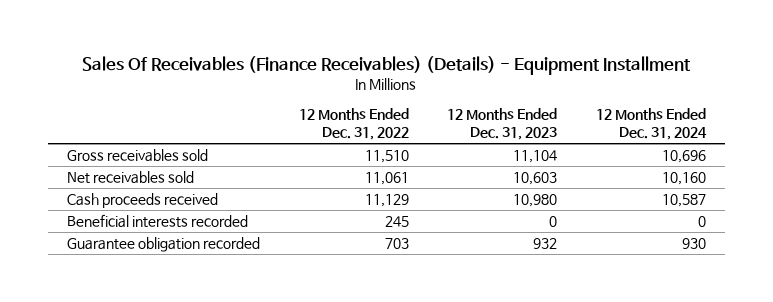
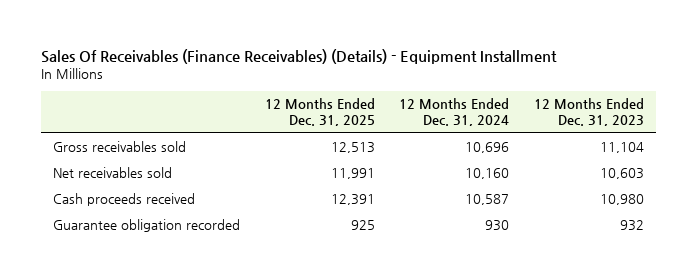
[298,108,409,141] 12 Months Ended Dec. 31, 2022 -> none
none -> [264,98,375,127] 12 Months Ended Dec. 31, 2025
[66,214,248,229] Beneficial interests recorded -> none

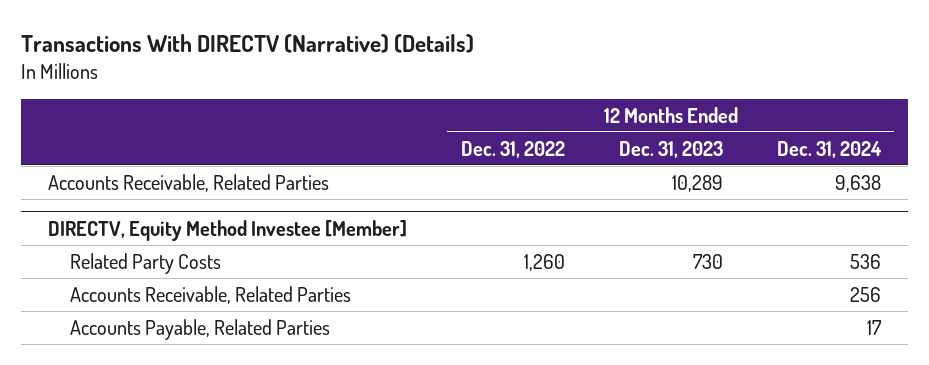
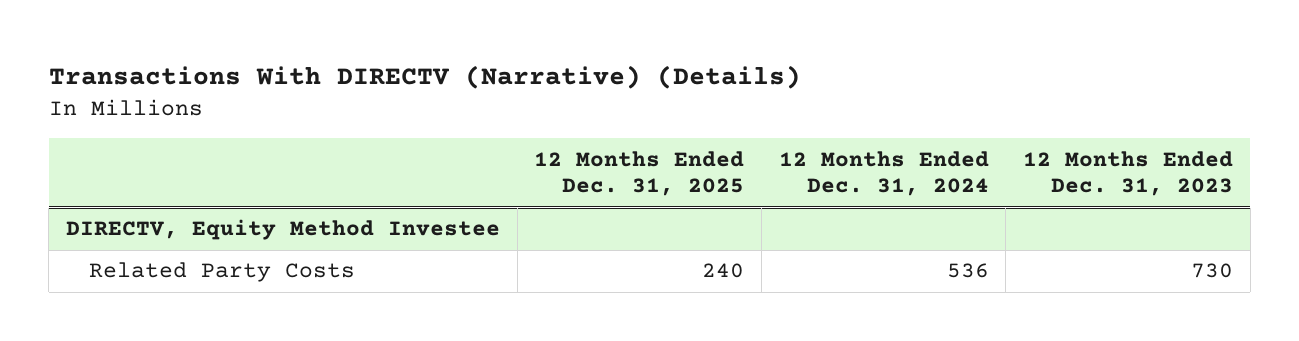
[460,140,565,158] Dec. 31, 2022 -> none
none -> [534,150,745,197] 12 Months Ended Dec. 31, 2025
[48,173,330,192] Accounts Receivable, Related Parties -> none
[48,219,408,241] DIRECTV, Equity Method Investee [Member] -> [65,219,500,241] DIRECTV, Equity Method Investee
[70,285,352,304] Accounts Receivable, Related Parties -> none
[70,318,331,340] Accounts Payable, Related Parties -> none

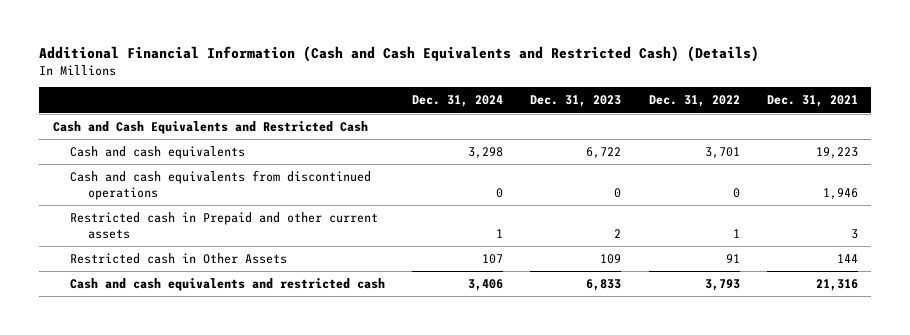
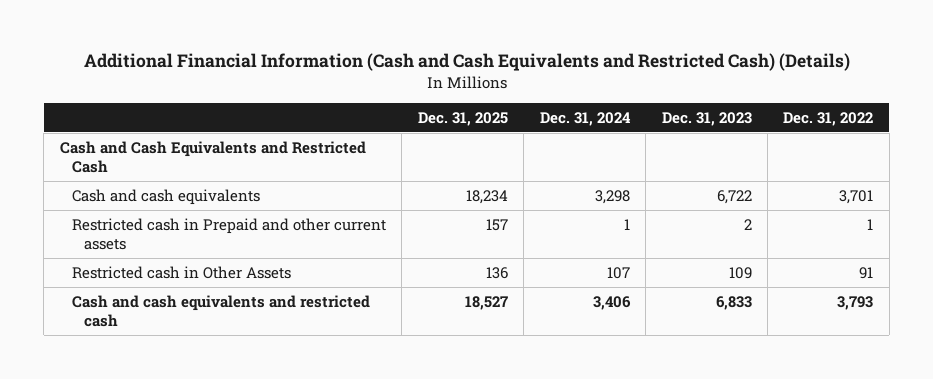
[766,95,858,108] Dec. 31, 2021 -> none
none -> [417,111,508,126] Dec. 31, 2025
[70,169,372,201] Cash and cash equivalents from discontinued operations -> none

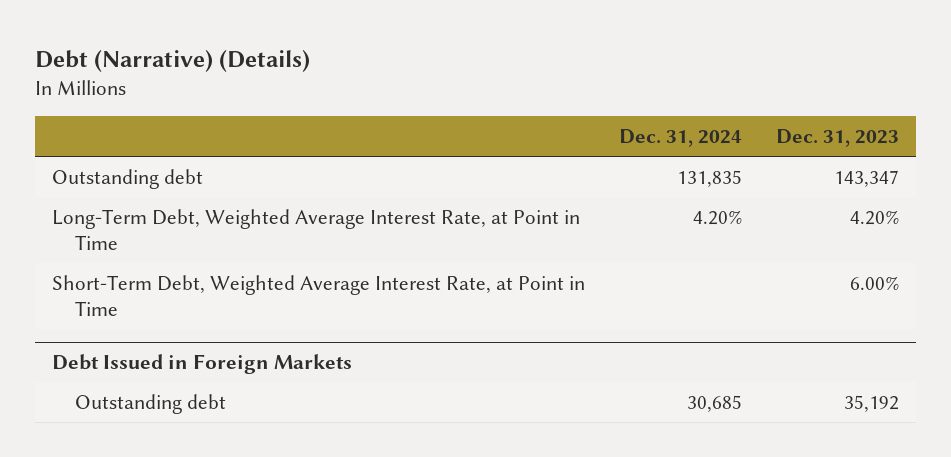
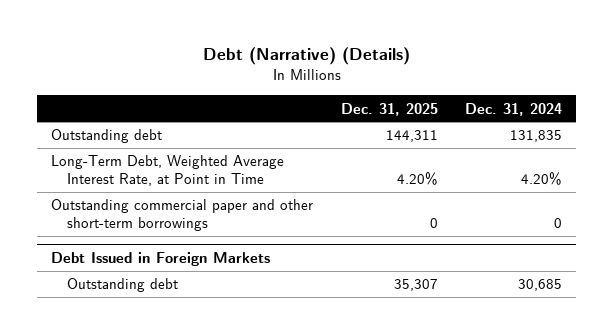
[776,129,900,148] Dec. 31, 2023 -> none
none -> [340,102,438,116] Dec. 31, 2025
[51,274,585,317] Short-Term Debt, Weighted Average Interest Rate, at Point in Time -> none
none -> [50,199,313,232] Outstanding commercial paper and other short-term borrowings

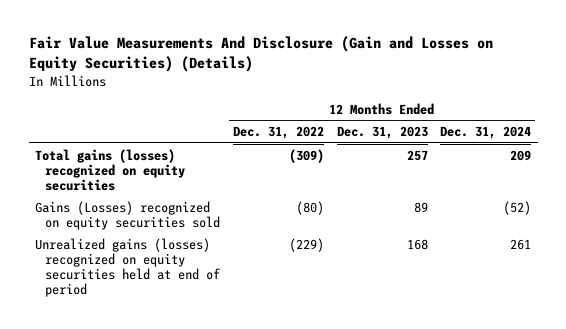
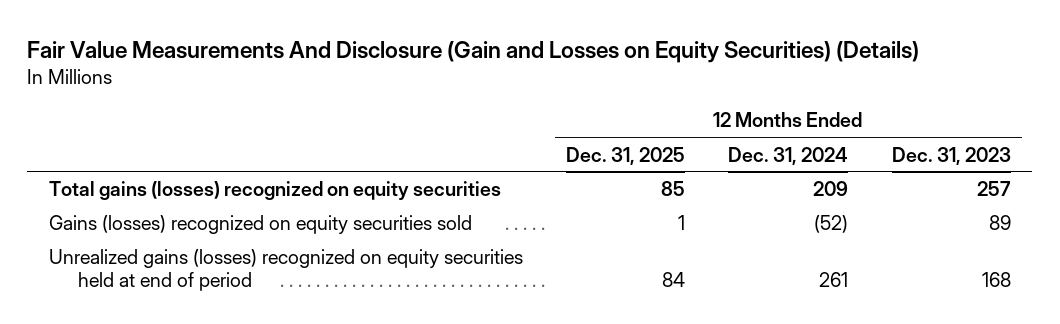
[232,126,324,140] Dec. 31, 2022 -> none
none -> [566,146,686,165] Dec. 31, 2025
[35,200,220,230] Gains (Losses) recognized on equity securities sold -> [49,215,473,235] Gains (losses) recognized on equity securities sold

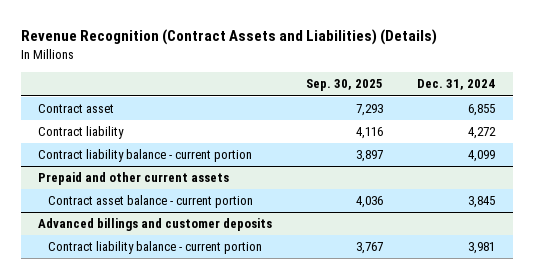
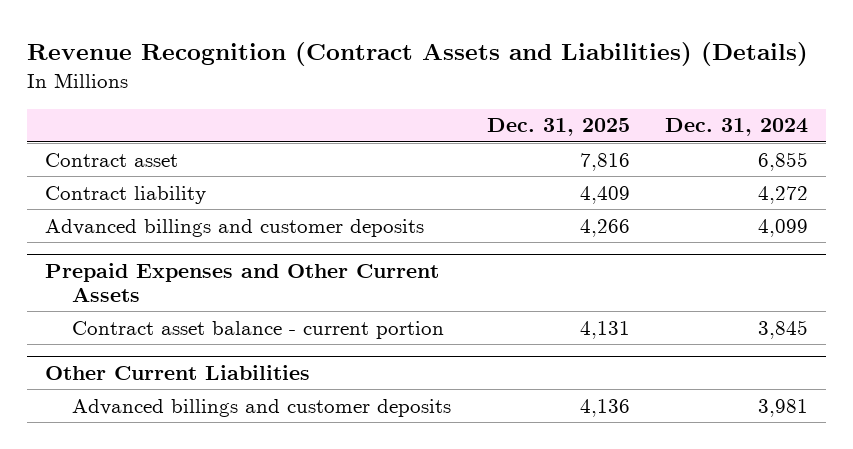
[306,79,384,92] Sep. 30, 2025 -> none
none -> [486,118,630,137] Dec. 31, 2025
[37,149,252,163] Contract liability balance - current portion -> [45,218,425,237] Advanced billings and customer deposits
[37,172,229,186] Prepaid and other current assets -> [45,262,440,302] Prepaid Expenses and Other Current Assets
[37,218,272,232] Advanced billings and customer deposits -> [45,364,311,380] Other Current Liabilities
[48,241,263,255] Contract liability balance - current portion -> [72,398,452,417] Advanced billings and customer deposits

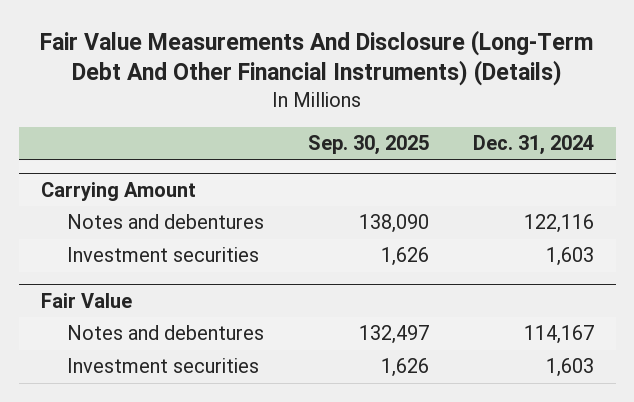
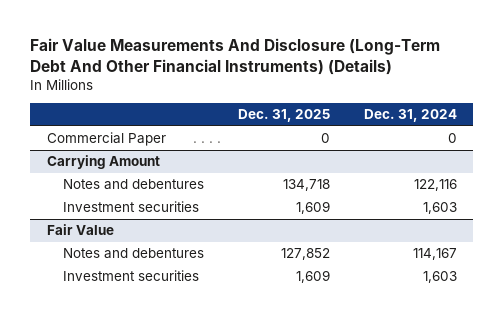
[307,135,429,156] Sep. 30, 2025 -> none
none -> [237,109,330,123] Dec. 31, 2025
none -> [46,132,166,147] Commercial Paper

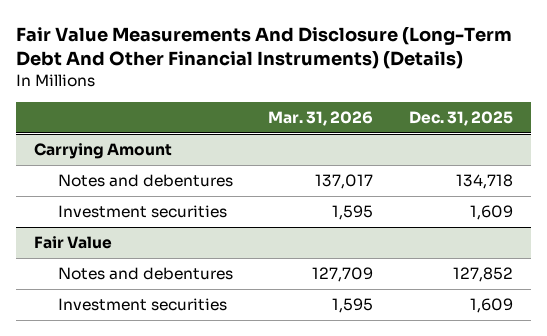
[363,109,457,123] Dec. 31, 2024 -> none
none -> [268,110,374,126] Mar. 31, 2026
[46,132,166,147] Commercial Paper -> none

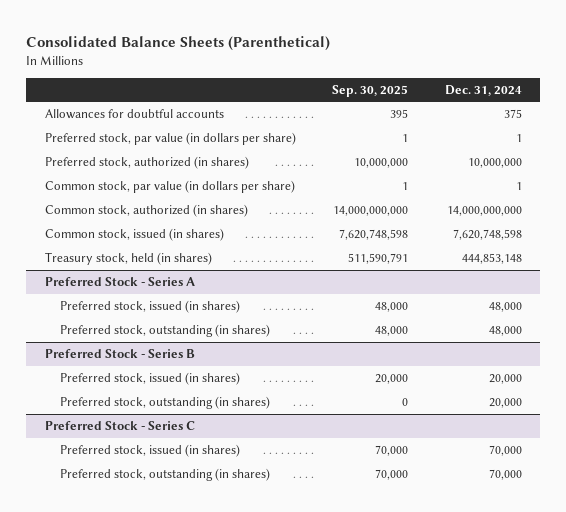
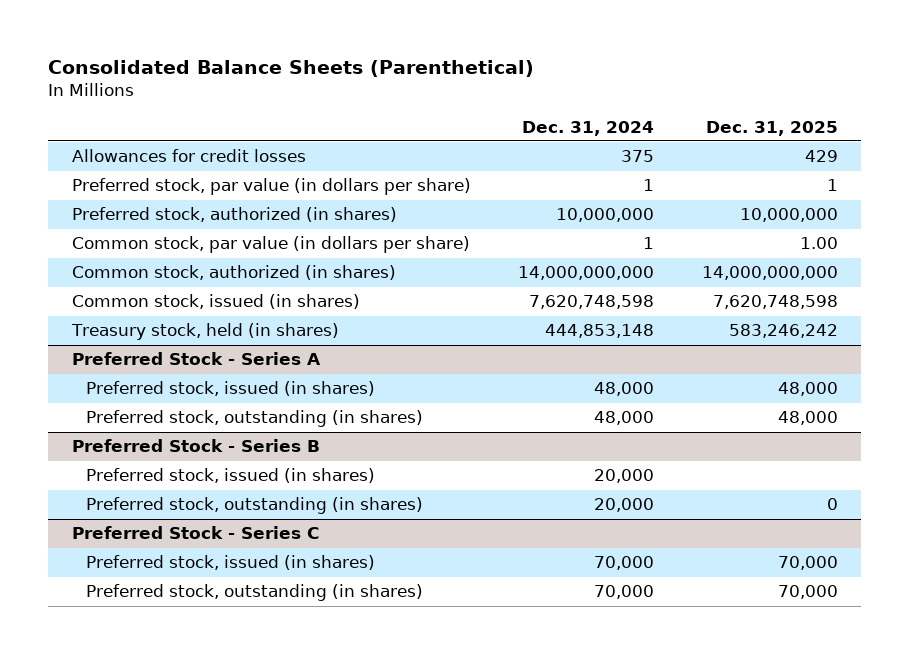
[332,84,409,97] Sep. 30, 2025 -> none
none -> [705,120,838,136] Dec. 31, 2025
[44,109,224,120] Allowances for doubtful accounts -> [71,149,306,163] Allowances for credit losses

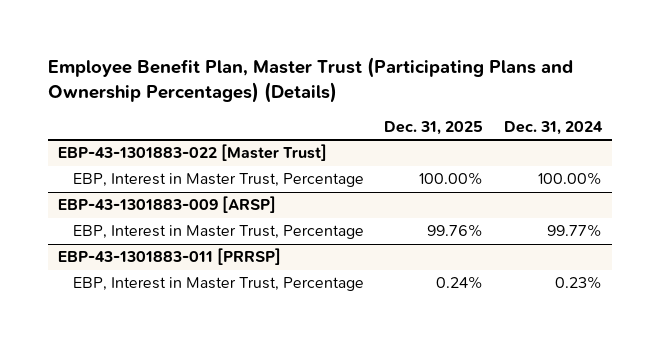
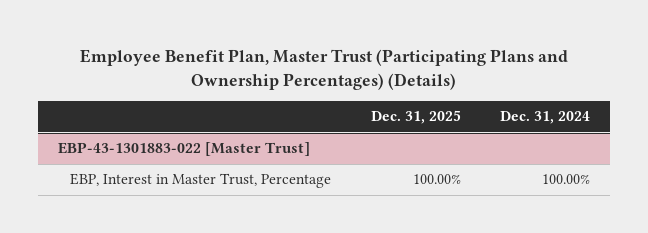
[57,196,276,214] EBP-43-1301883-009 [ARSP] -> none
[73,225,365,240] EBP, Interest in Master Trust, Percentage -> none
[57,248,281,266] EBP-43-1301883-011 [PRRSP] -> none
[73,277,365,292] EBP, Interest in Master Trust, Percentage -> none

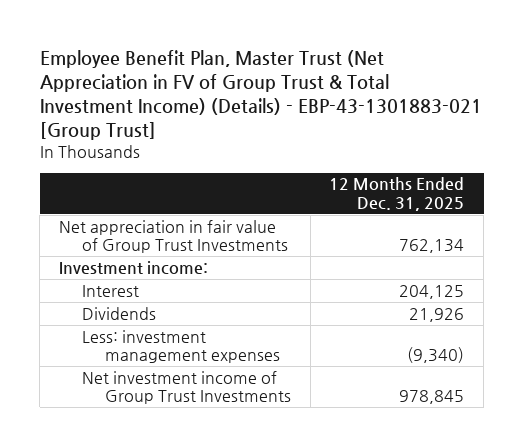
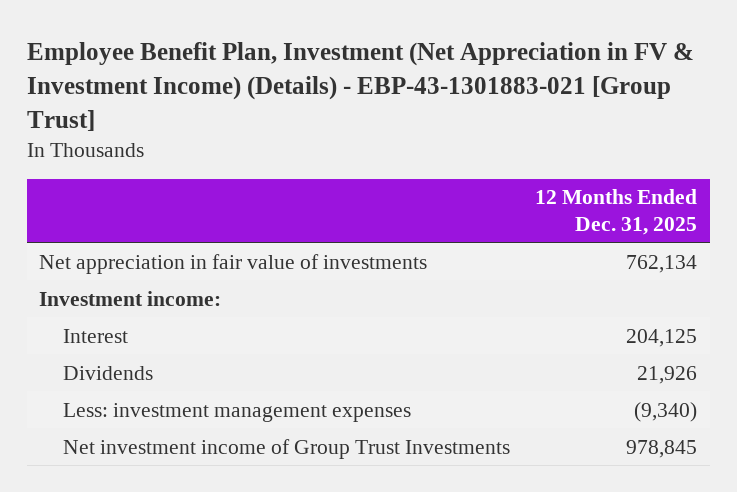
[39,50,482,141] Employee Benefit Plan, Master Trust (Net Appreciation in FV of Group Trust & Total Investment Income) (Details) - EBP-43-1301883-021 [Group Trust] -> [26,42,694,131] Employee Benefit Plan, Investment (Net Appreciation in FV & Investment Income) (Details) - EBP-43-1301883-021 [Group Trust]
[59,219,289,254] Net appreciation in fair value of Group Trust Investments -> [39,253,428,274] Net appreciation in fair value of investments

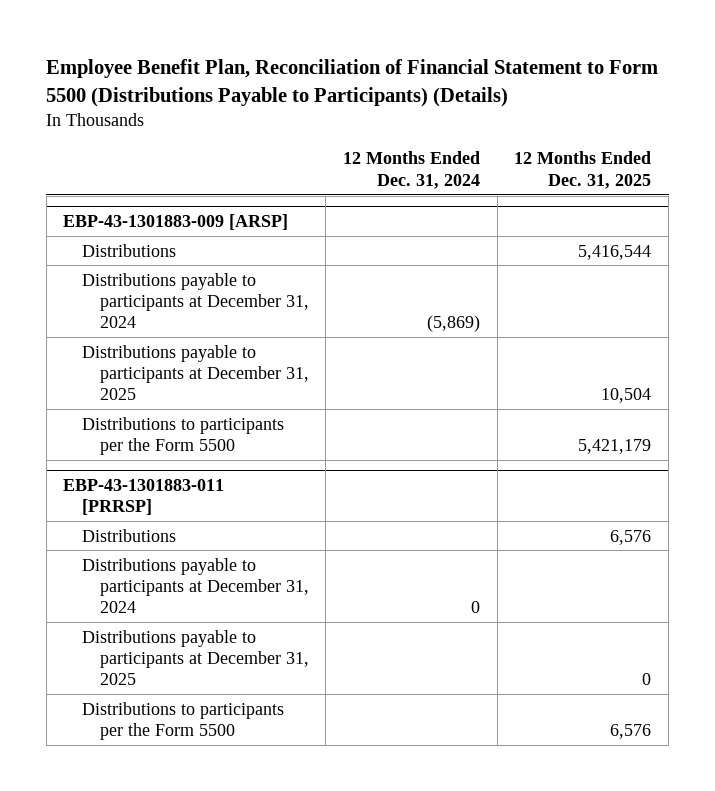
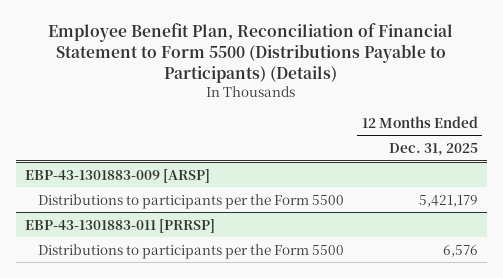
[343,151,481,189] 12 Months Ended Dec. 31, 2024 -> none
[81,243,176,257] Distributions -> none
[81,272,309,329] Distributions payable to participants at December 31, 2024 -> none
[81,344,309,401] Distributions payable to participants at December 31, 2025 -> none
[81,528,176,542] Distributions -> none
[81,557,309,614] Distributions payable to participants at December 31, 2024 -> none
[81,629,309,686] Distributions payable to participants at December 31, 2025 -> none

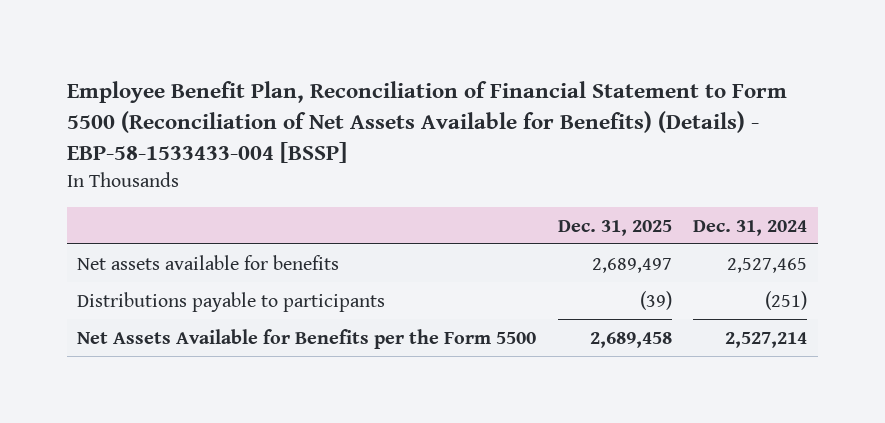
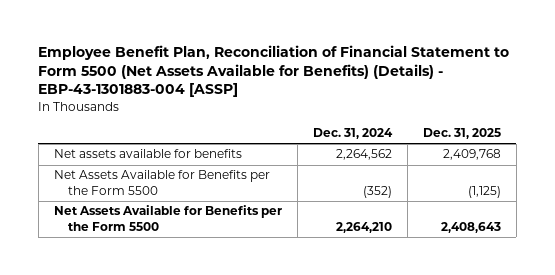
[66,80,787,163] Employee Benefit Plan, Reconciliation of Financial Statement to Form 5500 (Reconciliation of Net Assets Available for Benefits) (Details) - EBP-58-1533433-004 [BSSP] -> [38,45,510,98] Employee Benefit Plan, Reconciliation of Financial Statement to Form 5500 (Net Assets Available for Benefits) (Details) - EBP-43-1301883-004 [ASSP]
[77,291,386,312] Distributions payable to participants -> none
[591,257,672,273] 2,689,497 -> [442,149,501,161] 2,409,768
[727,257,808,273] 2,527,465 -> [335,149,392,161] 2,264,562
none -> [53,170,270,196] Net Assets Available for Benefits per the Form 5500
[589,331,672,348] 2,689,458 -> [440,222,501,234] 2,408,643
[725,331,808,348] 2,527,214 -> [335,222,392,234] 2,264,210

